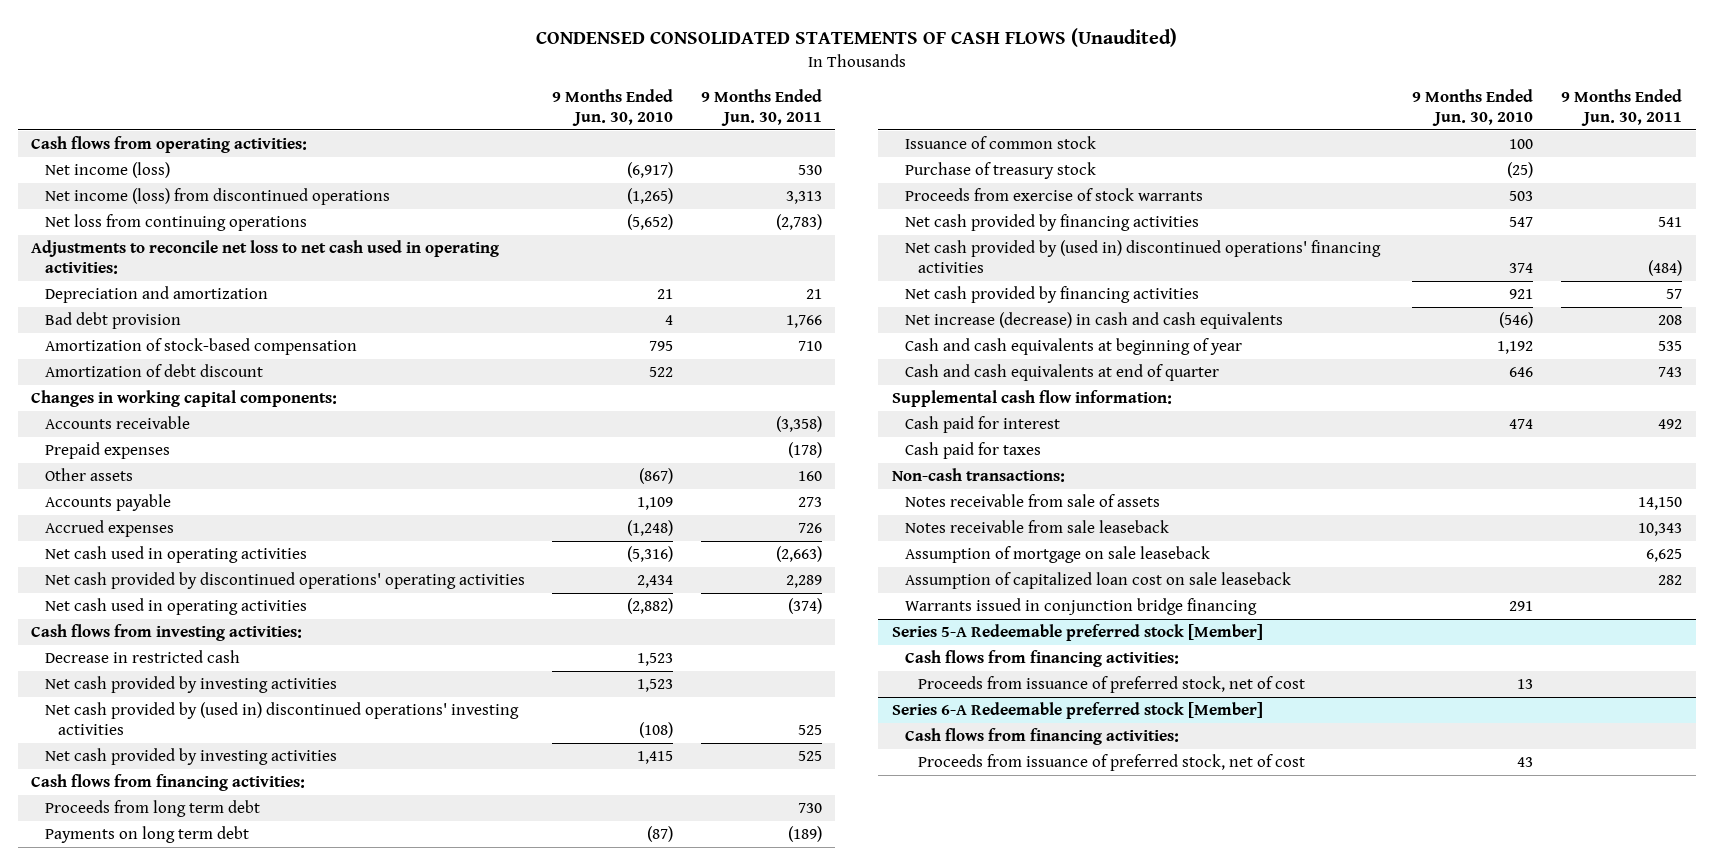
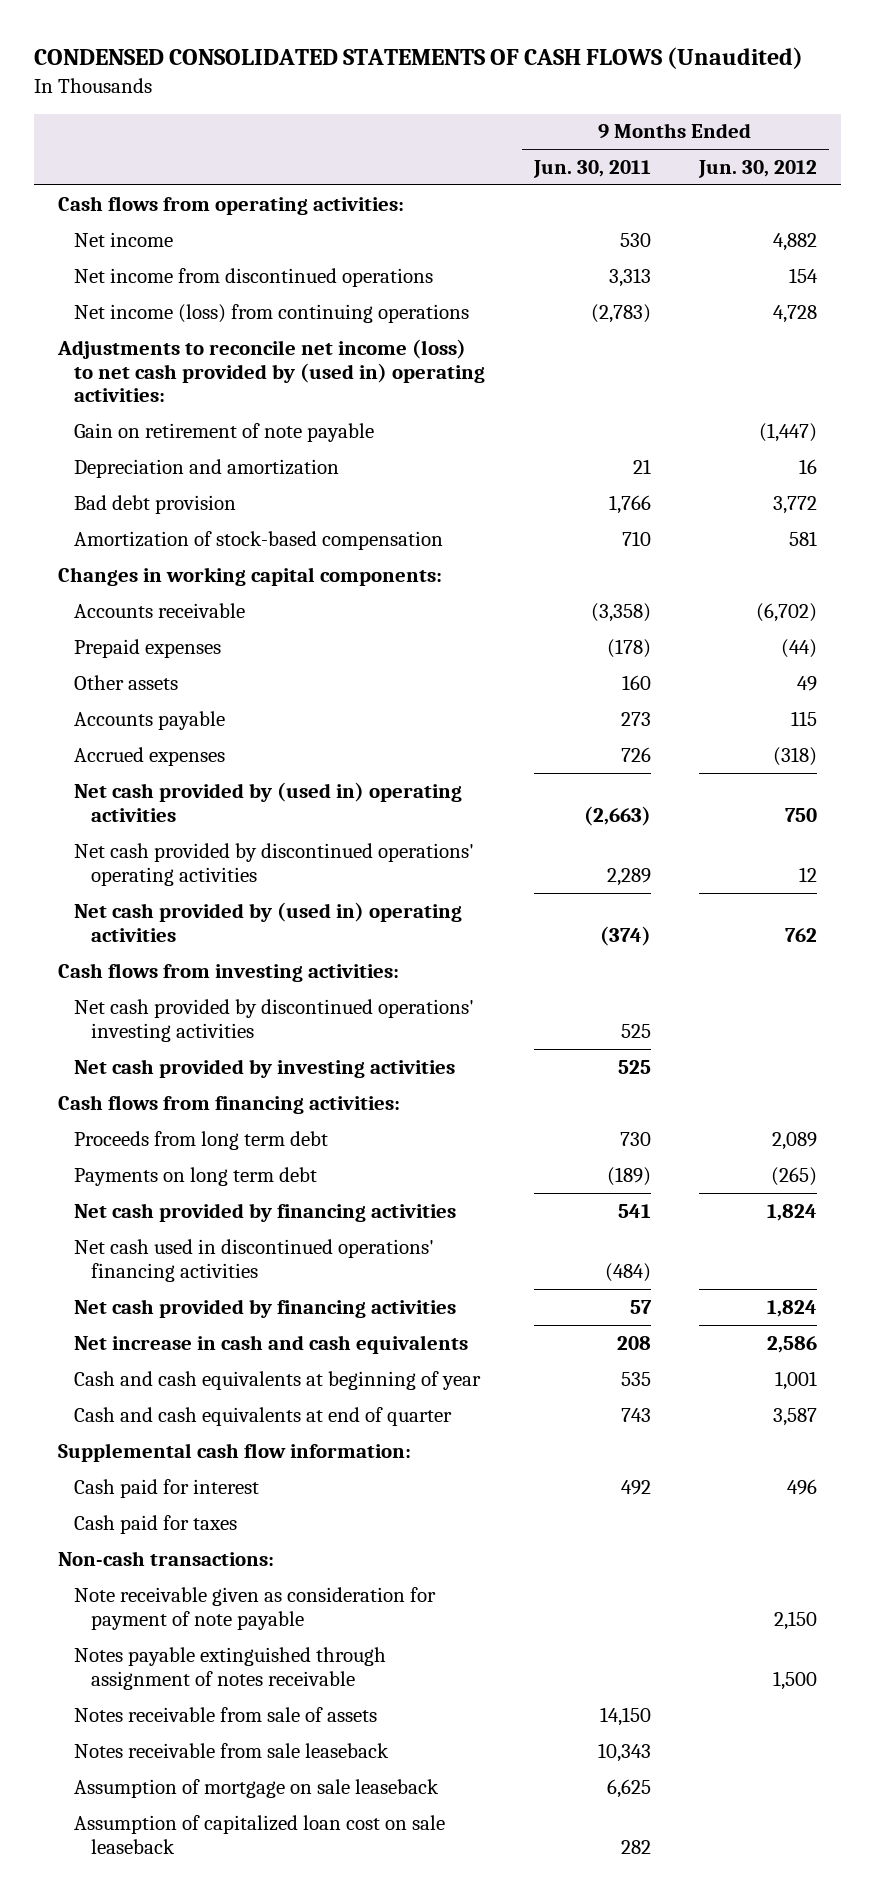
[552,89,674,127] 9 Months Ended Jun. 30, 2010 -> none
none -> [697,159,817,178] Jun. 30, 2012
[44,162,170,179] Net income (loss) -> [74,231,174,247] Net income
[44,188,390,206] Net income (loss) from discontinued operations -> [74,267,434,287] Net income from discontinued operations
[44,214,307,232] Net loss from continuing operations -> [74,303,470,323] Net income (loss) from continuing operations
[31,240,500,275] Adjustments to reconcile net loss to net cash used in operating activities: -> [56,338,486,403] Adjustments to reconcile net income (loss) to net cash provided by (used in) operating activities:
none -> [74,422,375,442] Gain on retirement of note payable
[44,364,263,378] Amortization of debt discount -> none
[44,546,307,564] Net cash used in operating activities -> [74,781,463,822] Net cash provided by (used in) operating activities
[44,598,307,616] Net cash used in operating activities -> [74,901,463,942] Net cash provided by (used in) operating activities
[44,650,240,664] Decrease in restricted cash -> none
[44,676,337,694] Net cash provided by investing activities -> none
[44,702,519,736] Net cash provided by (used in) discontinued operations' investing activities -> [74,998,475,1042] Net cash provided by discontinued operations' investing activities
[904,136,1096,150] Issuance of common stock -> none
[904,162,1096,180] Purchase of treasury stock -> none
[904,188,1203,202] Proceeds from exercise of stock warrants -> none
[904,240,1381,274] Net cash provided by (used in) discontinued operations' financing activities -> [74,1238,435,1282] Net cash used in discontinued operations' financing activities
[904,312,1283,330] Net increase (decrease) in cash and cash equivalents -> [74,1334,469,1354] Net increase in cash and cash equivalents
none -> [74,1586,437,1630] Note receivable given as consideration for payment of note payable
none -> [74,1646,387,1690] Notes payable extinguished through assignment of notes receivable
[904,598,1257,616] Warrants issued in conjunction bridge financing -> none
[891,624,1263,642] Series 5-A Redeemable preferred stock [Member] -> none
[904,650,1179,668] Cash flows from financing activities: -> none
[918,676,1306,694] Proceeds from issuance of preferred stock, net of cost -> none
[891,702,1263,720] Series 6-A Redeemable preferred stock [Member] -> none
[904,728,1179,746] Cash flows from financing activities: -> none
[918,754,1306,772] Proceeds from issuance of preferred stock, net of cost -> none

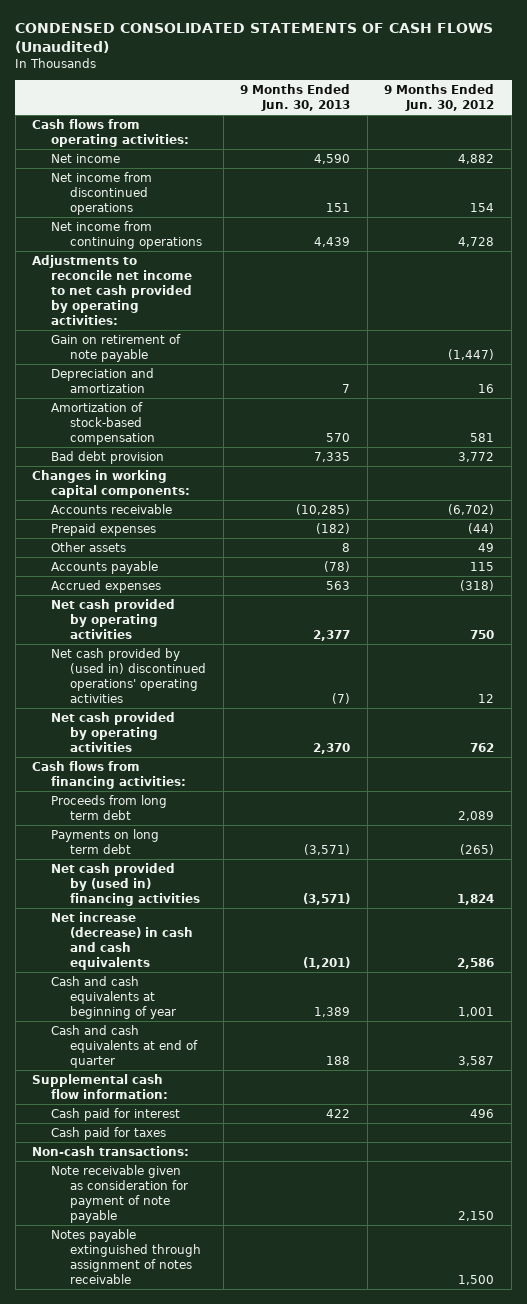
[532,159,651,178] Jun. 30, 2011 -> none
none -> [240,83,351,111] 9 Months Ended Jun. 30, 2013
[74,303,470,323] Net income (loss) from continuing operations -> [51,220,202,250] Net income from continuing operations
[56,338,486,403] Adjustments to reconcile net income (loss) to net cash provided by (used in) operating activities: -> [32,254,193,326] Adjustments to reconcile net income to net cash provided by operating activities:
[74,494,237,514] Bad debt provision -> [51,450,165,464] Bad debt provision
[57,962,399,982] Cash flows from investing activities: -> none
[74,998,475,1042] Net cash provided by discontinued operations' investing activities -> none
[74,1058,456,1078] Net cash provided by investing activities -> none
[74,781,463,822] Net cash provided by (used in) operating activities -> [51,598,176,640] Net cash provided by operating activities
[74,842,475,886] Net cash provided by discontinued operations' operating activities -> [51,647,206,704] Net cash provided by (used in) discontinued operations' operating activities
[74,901,463,942] Net cash provided by (used in) operating activities -> [51,711,176,753] Net cash provided by operating activities
[74,1238,435,1282] Net cash used in discontinued operations' financing activities -> none
[74,1298,457,1318] Net cash provided by financing activities -> none
[74,1202,457,1222] Net cash provided by financing activities -> [51,862,200,907] Net cash provided by (used in) financing activities
[74,1334,469,1354] Net increase in cash and cash equivalents -> [51,911,193,971] Net increase (decrease) in cash and cash equivalents
[74,1706,378,1722] Notes receivable from sale of assets -> none
[74,1742,390,1758] Notes receivable from sale leaseback -> none
[74,1778,440,1798] Assumption of mortgage on sale leaseback -> none
[74,1814,446,1854] Assumption of capitalized loan cost on sale leaseback -> none

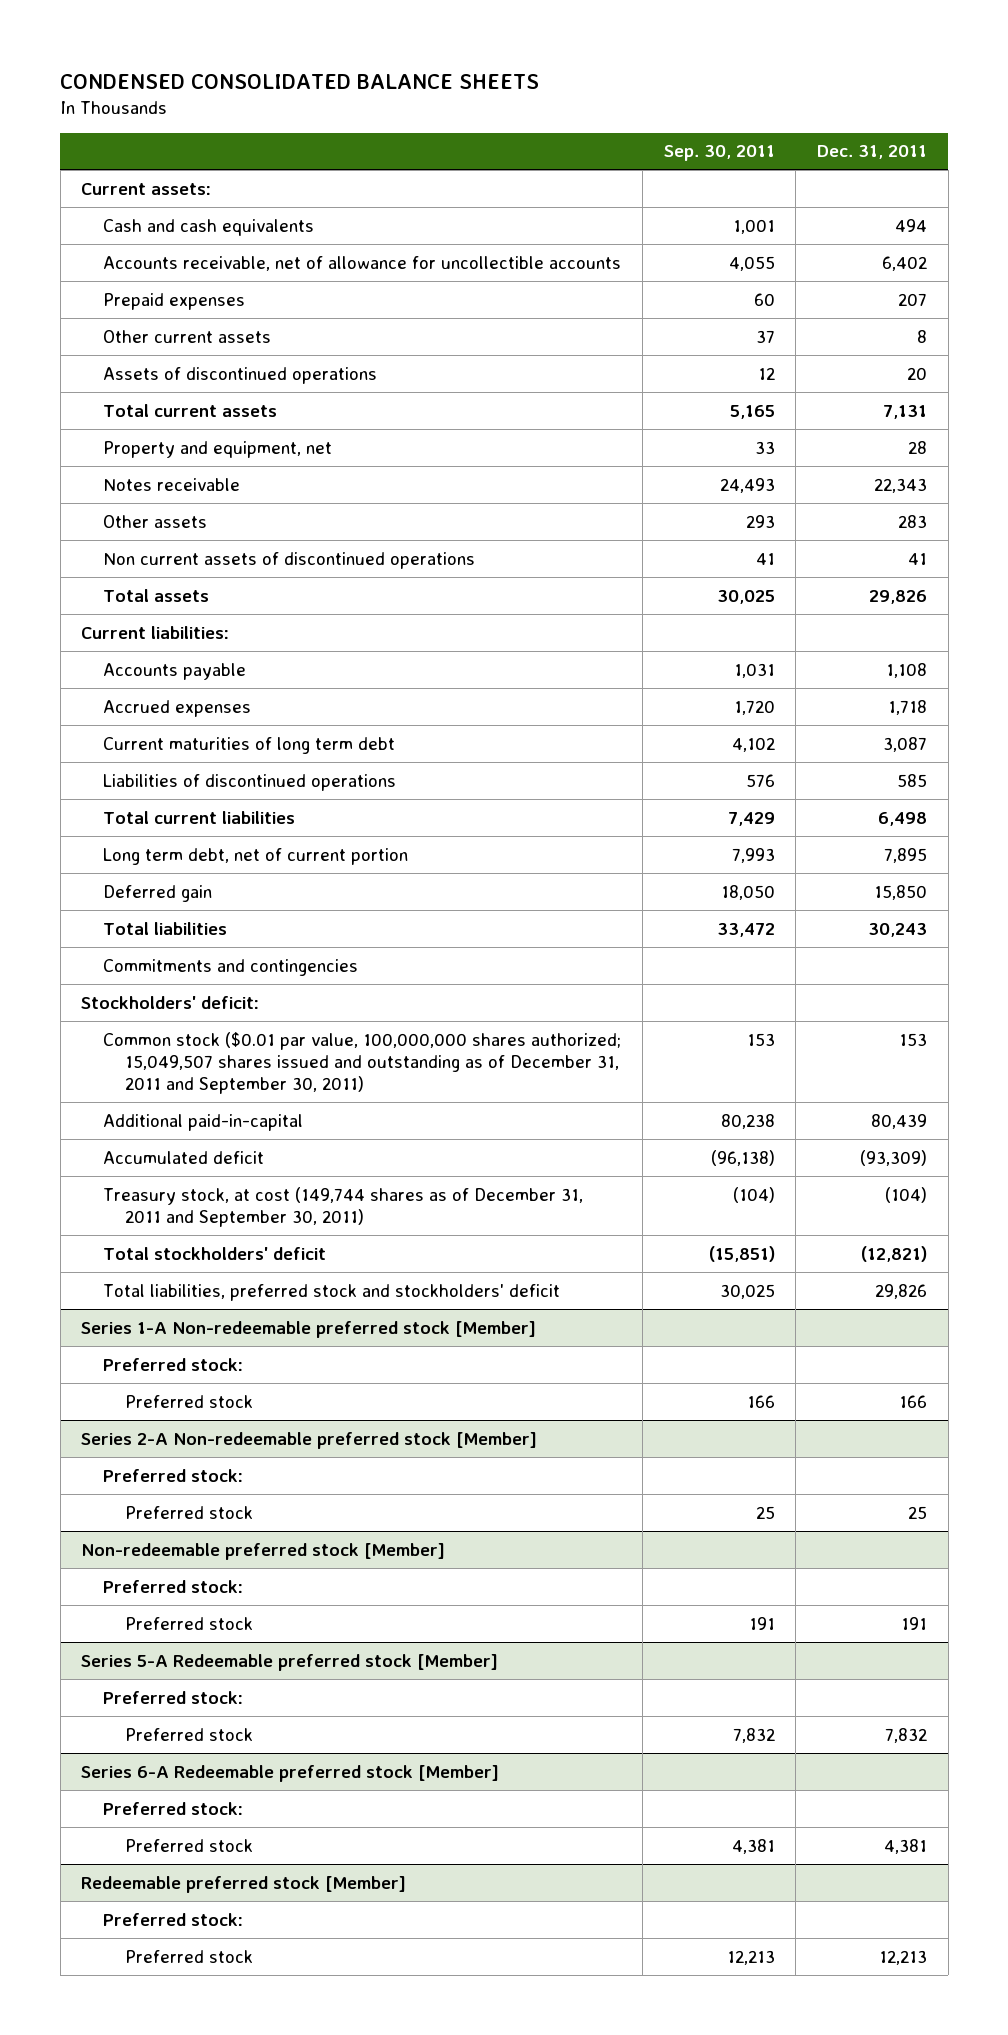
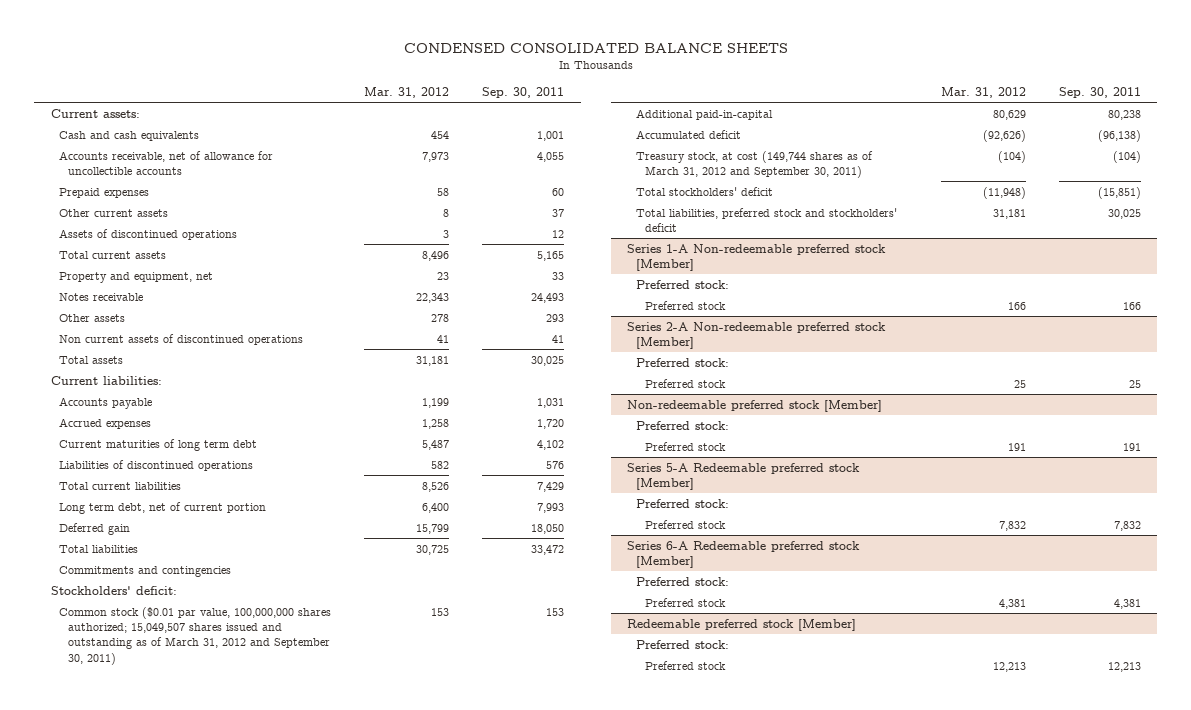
[817,145,928,160] Dec. 31, 2011 -> none
none -> [364,86,450,98] Mar. 31, 2012
[103,1031,622,1095] Common stock ($0.01 par value, 100,000,000 shares authorized; 15,049,507 shares issued and outstanding as of December 31, 2011 and September 30, 2011) -> [59,606,332,665] Common stock ($0.01 par value, 100,000,000 shares authorized; 15,049,507 shares issued and outstanding as of March 31, 2012 and September 30, 2011)
[103,1186,584,1227] Treasury stock, at cost (149,744 shares as of December 31, 2011 and September 30, 2011) -> [635,150,873,179] Treasury stock, at cost (149,744 shares as of March 31, 2012 and September 30, 2011)

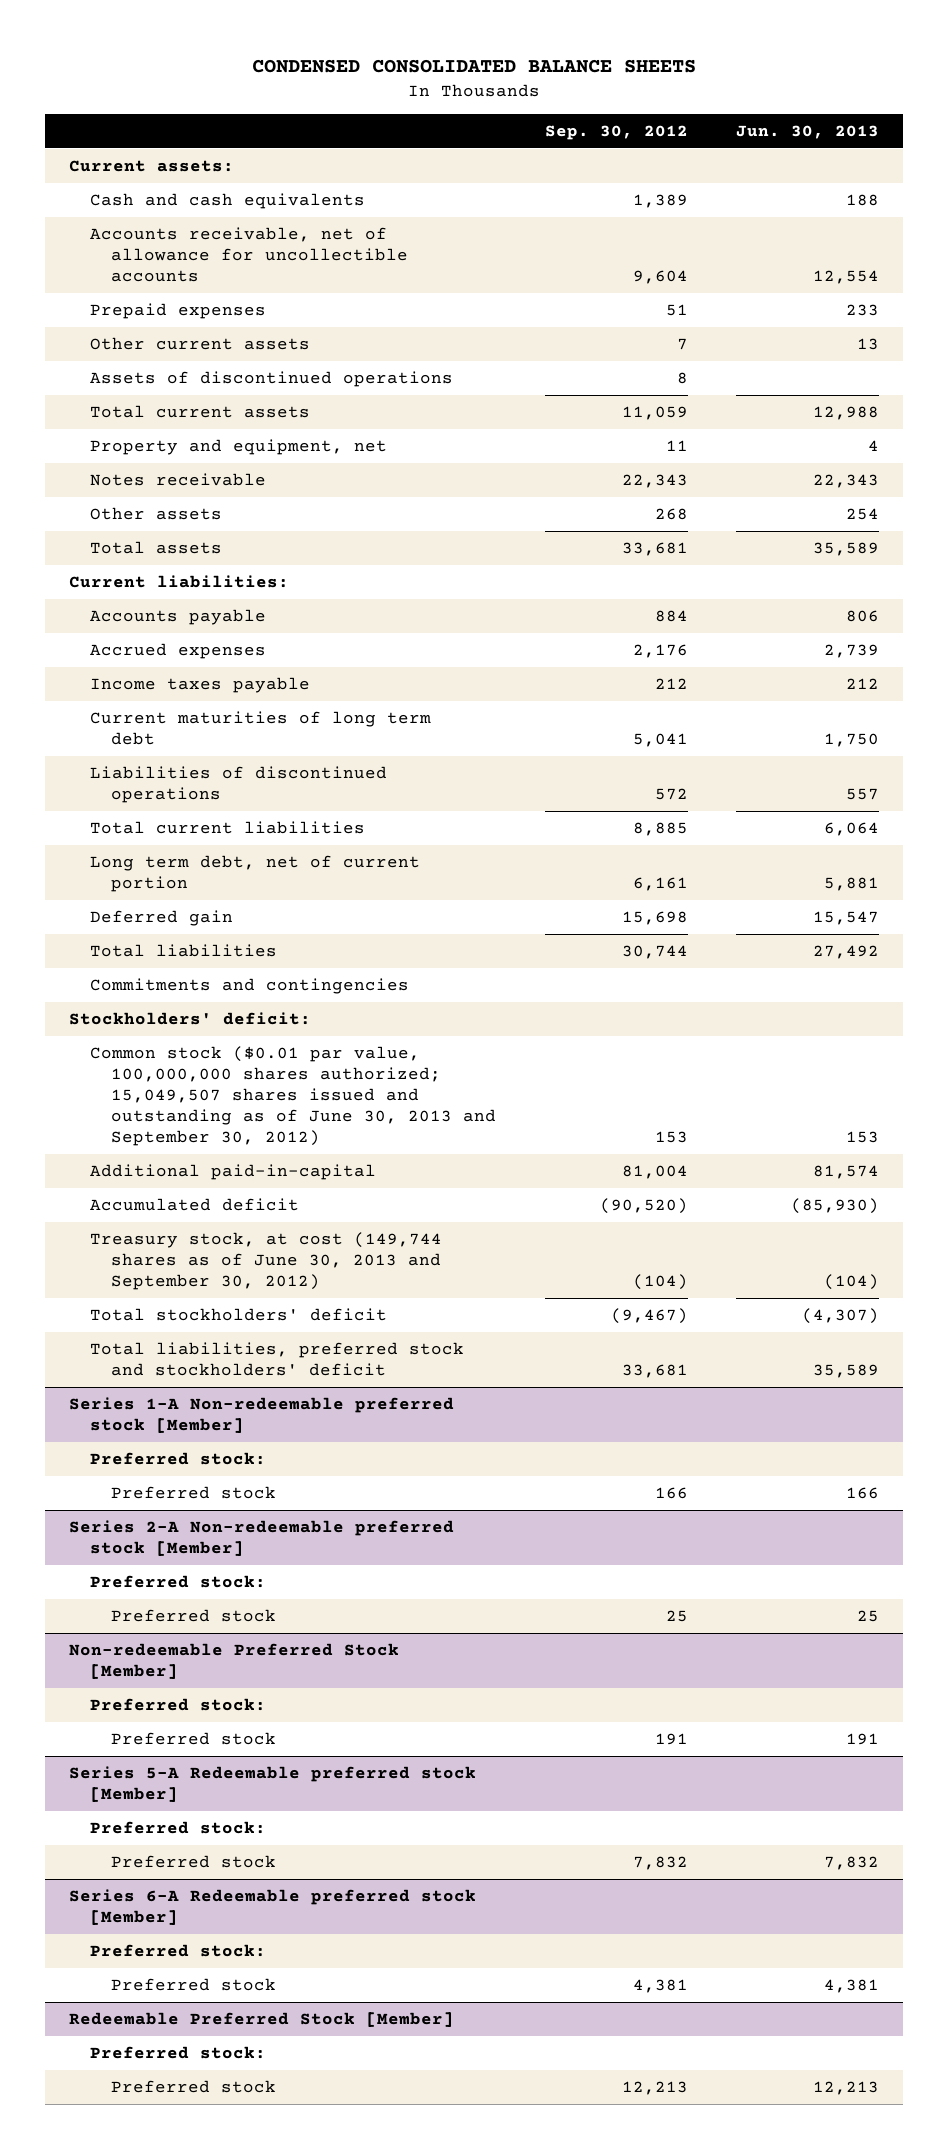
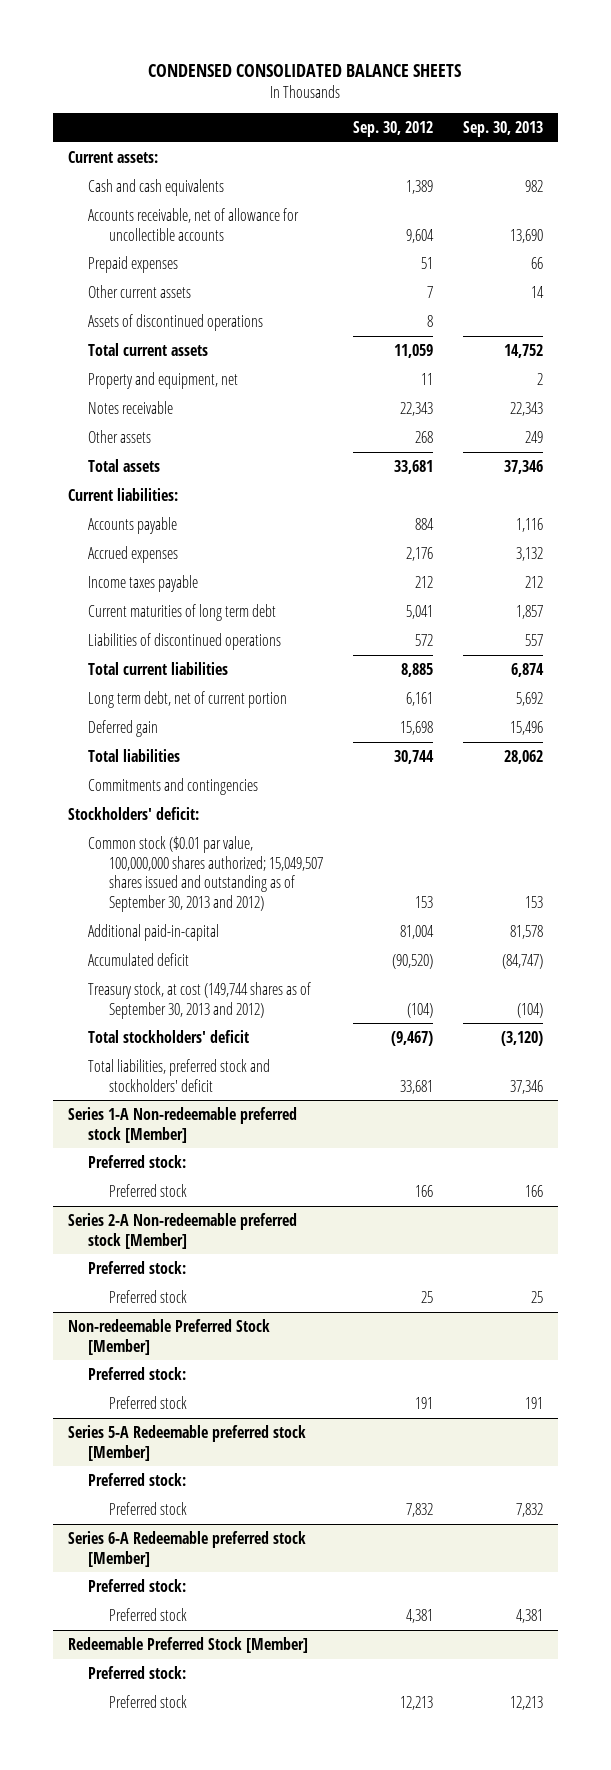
[735,125,879,140] Jun. 30, 2013 -> none
none -> [463,120,544,137] Sep. 30, 2013
[90,1046,497,1147] Common stock ($0.01 par value, 100,000,000 shares authorized; 15,049,507 shares issued and outstanding as of June 30, 2013 and September 30, 2012) -> [88,835,324,912] Common stock ($0.01 par value, 100,000,000 shares authorized; 15,049,507 shares issued and outstanding as of September 30, 2013 and 2012)
[90,1232,443,1291] Treasury stock, at cost (149,744 shares as of June 30, 2013 and September 30, 2012) -> [88,981,312,1019] Treasury stock, at cost (149,744 shares as of September 30, 2013 and 2012)

